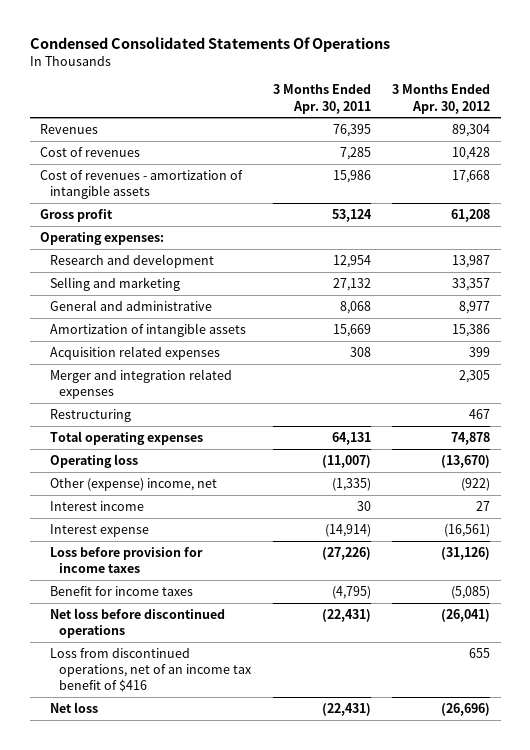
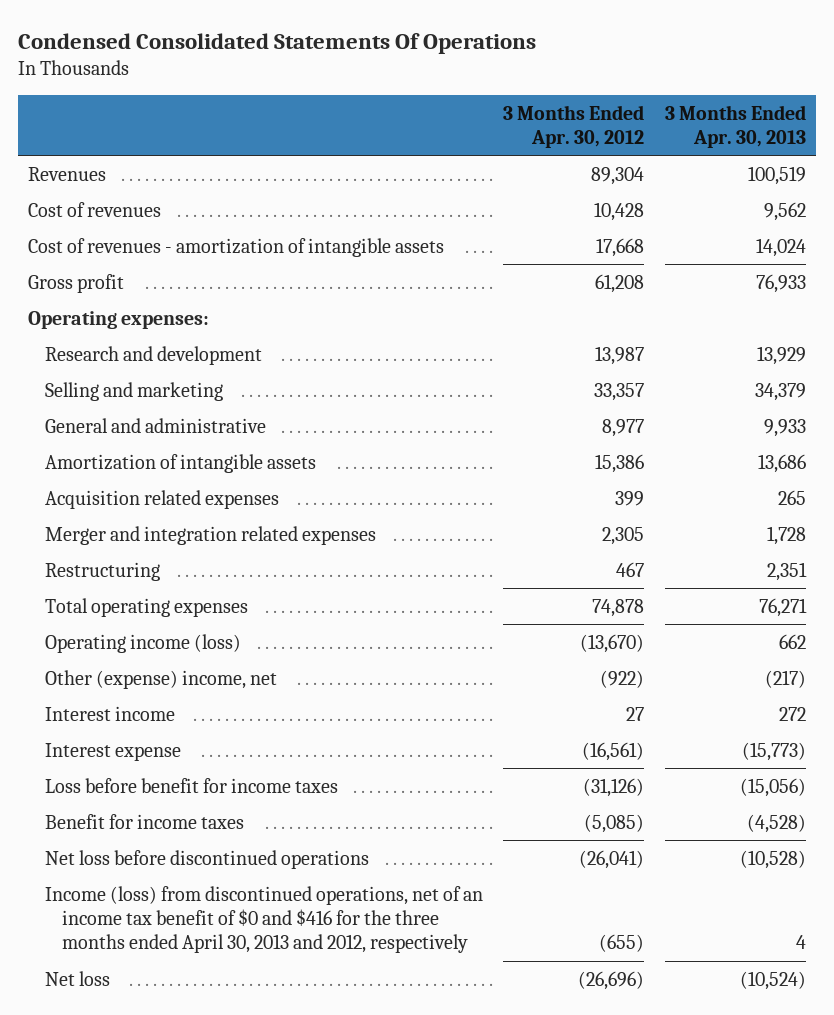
[272,84,371,114] 3 Months Ended Apr. 30, 2011 -> none
none -> [664,104,806,149] 3 Months Ended Apr. 30, 2013
[49,454,138,469] Operating loss -> [45,633,242,653] Operating income (loss)
[49,547,203,574] Loss before provision for income taxes -> [45,777,339,793] Loss before benefit for income taxes
[49,648,253,693] Loss from discontinued operations, net of an income tax benefit of $416 -> [45,885,484,954] Income (loss) from discontinued operations, net of an income tax benefit of $0 and $416 for the three months ended April 30, 2013 and 2012, respectively
[469,648,491,659] 655 -> [599,934,645,953] (655)

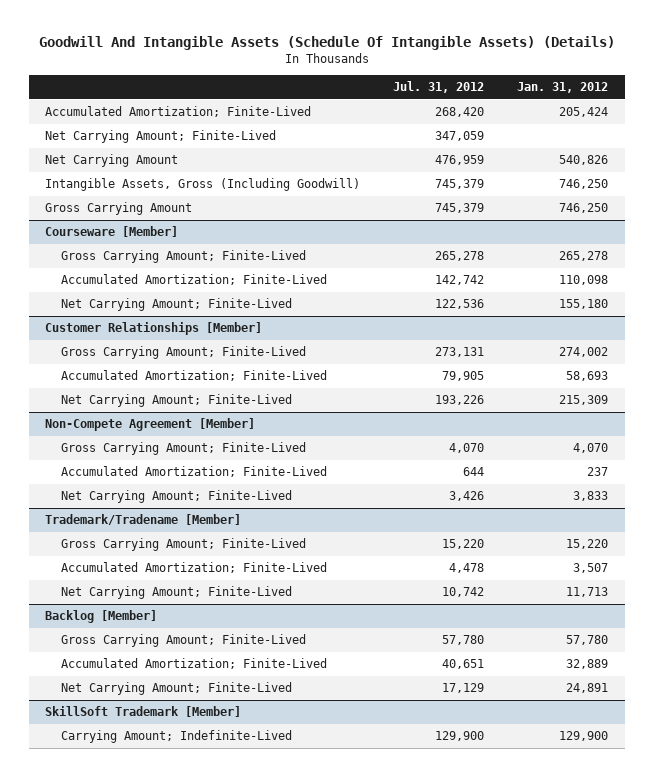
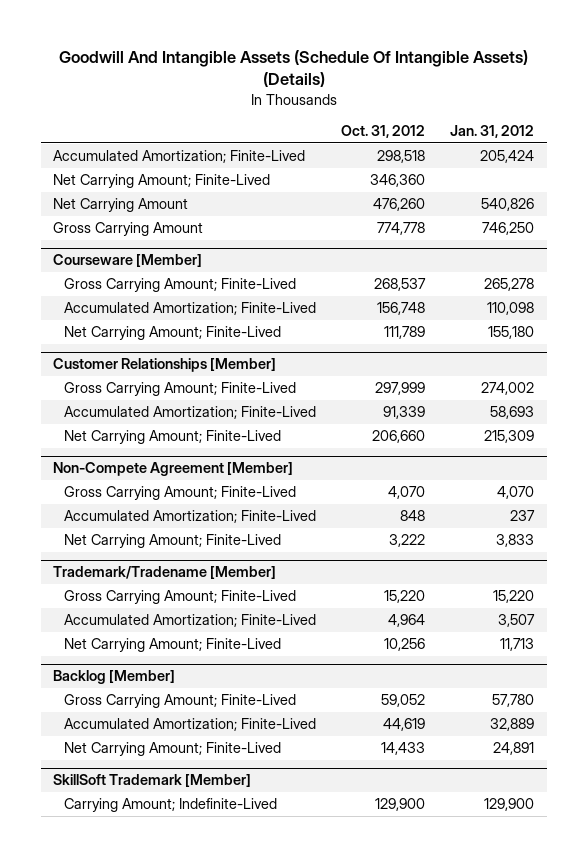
[393,80,485,93] Jul. 31, 2012 -> none
none -> [340,125,425,139] Oct. 31, 2012
[45,178,361,192] Intangible Assets, Gross (Including Goodwill) -> none

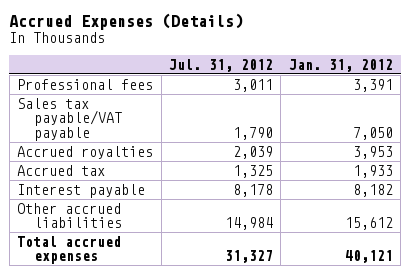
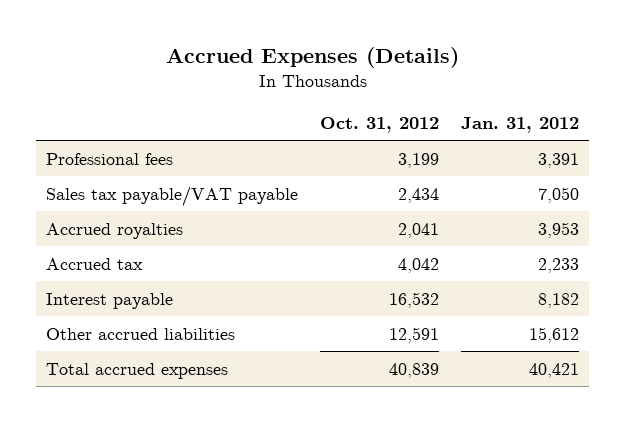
[168,58,273,72] Jul. 31, 2012 -> none
none -> [320,116,440,133] Oct. 31, 2012
[352,164,393,178] 1,933 -> [537,257,579,273] 2,233
[344,250,393,264] 40,121 -> [528,362,579,378] 40,421

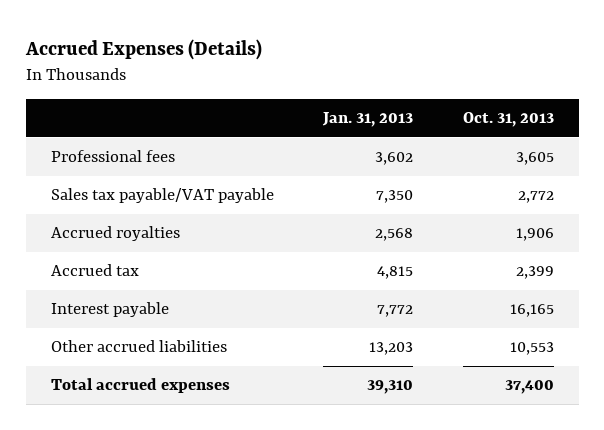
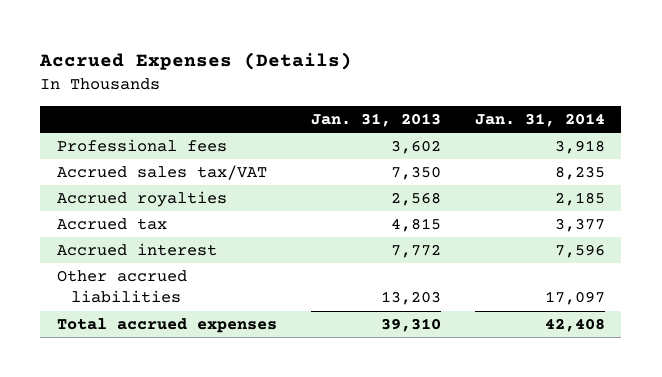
[462,111,554,127] Oct. 31, 2013 -> none
none -> [474,113,605,128] Jan. 31, 2014
[50,188,274,204] Sales tax payable/VAT payable -> [57,164,268,180] Accrued sales tax/VAT
[50,302,169,318] Interest payable -> [57,242,218,256] Accrued interest

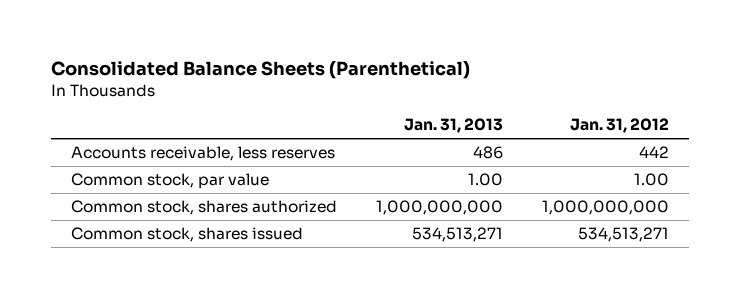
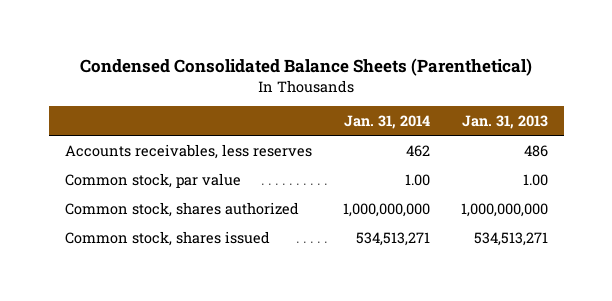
[50,60,470,79] Consolidated Balance Sheets (Parenthetical) -> [80,57,533,76] Condensed Consolidated Balance Sheets (Parenthetical)
[570,118,670,134] Jan. 31, 2012 -> none
none -> [343,115,430,130] Jan. 31, 2014
[70,146,335,162] Accounts receivable, less reserves -> [64,143,312,159] Accounts receivables, less reserves

